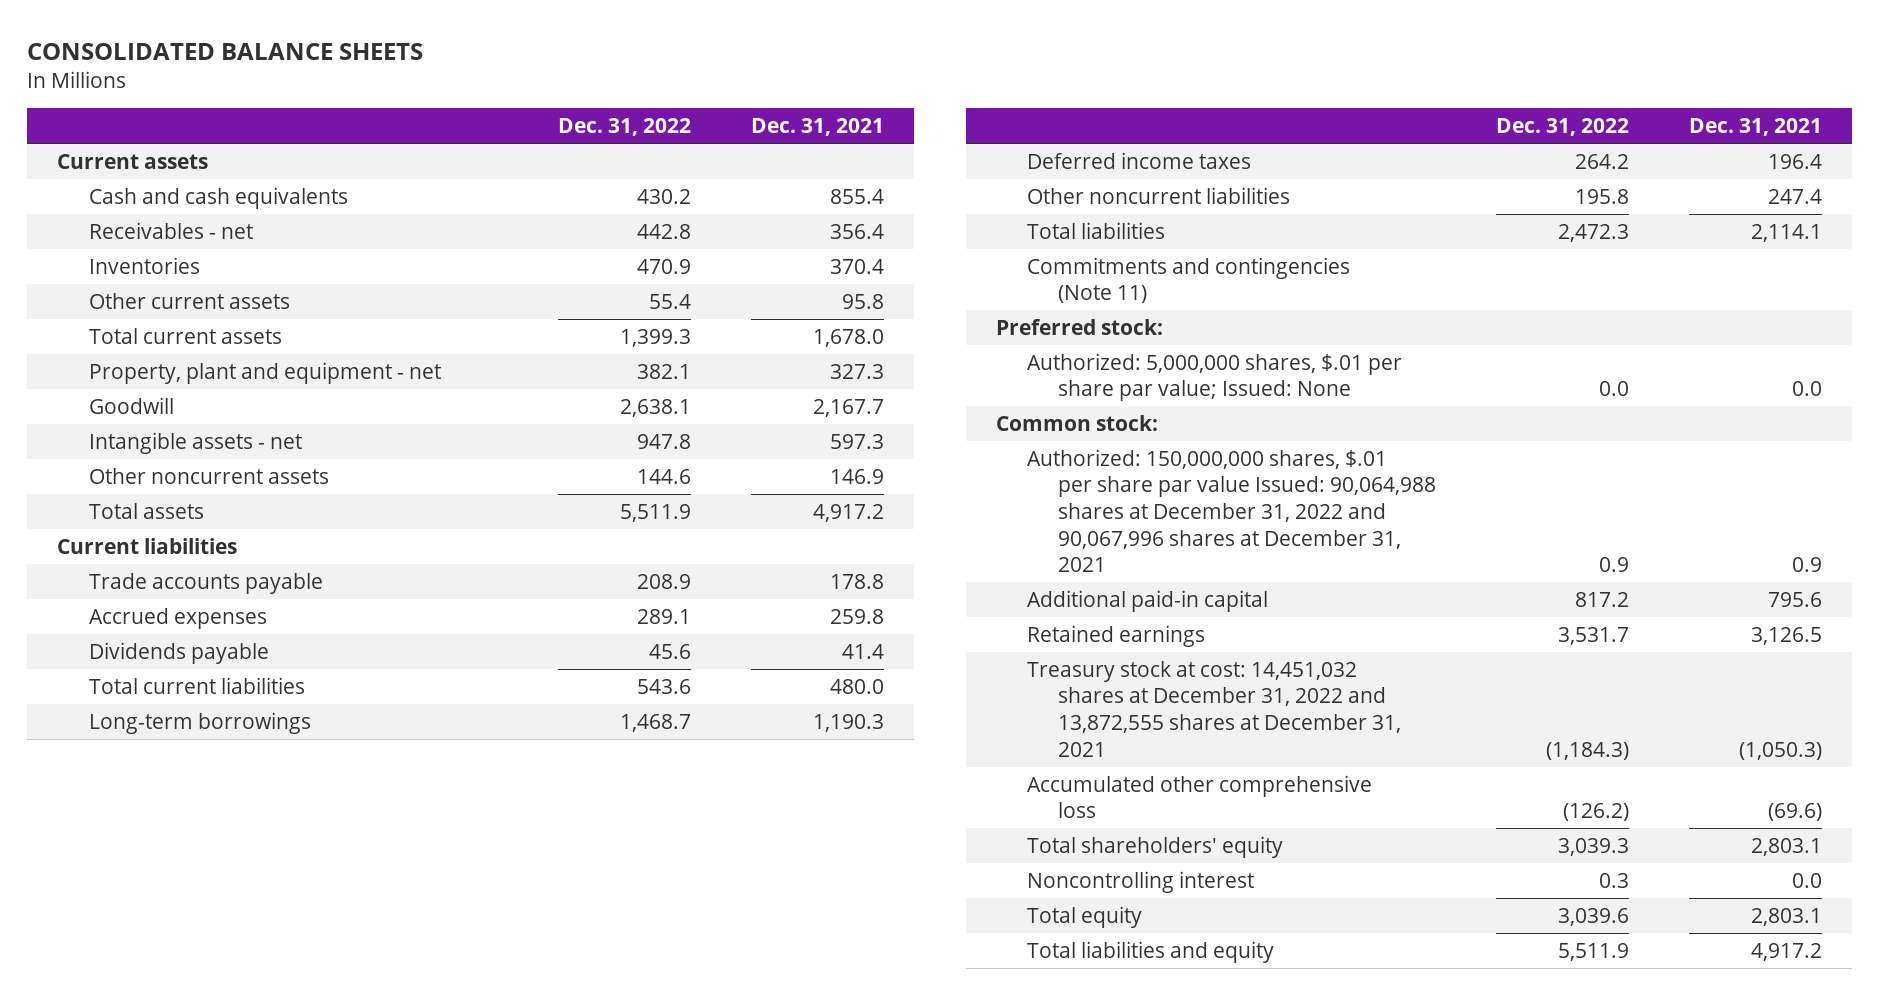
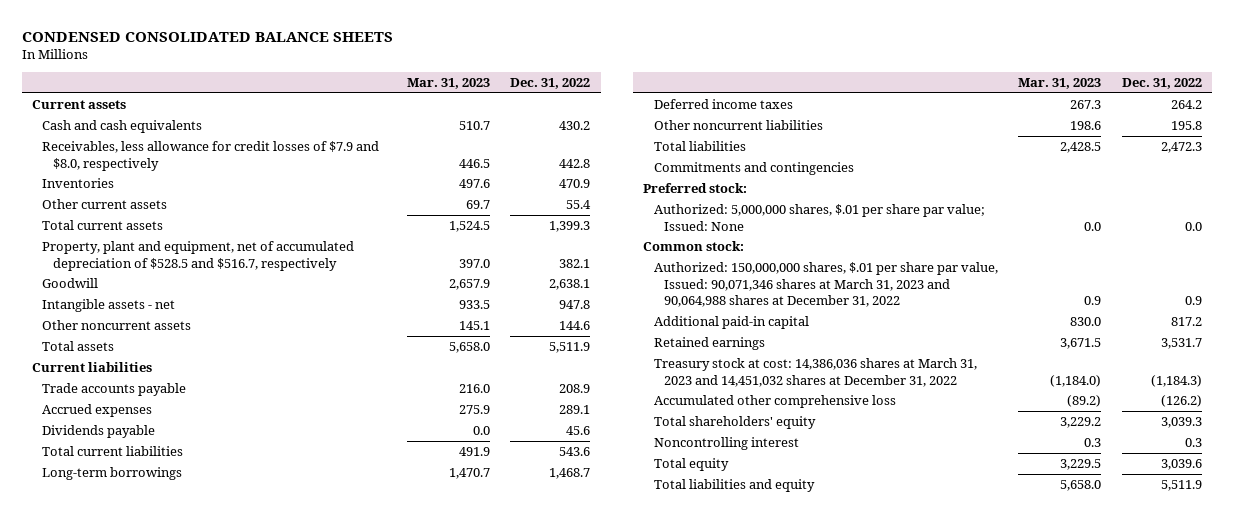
[27,42,424,60] CONSOLIDATED BALANCE SHEETS -> [21,31,393,42] CONDENSED CONSOLIDATED BALANCE SHEETS
[750,118,884,137] Dec. 31, 2021 -> none
none -> [406,78,490,90] Mar. 31, 2023
[88,221,253,239] Receivables - net -> [42,140,380,171] Receivables, less allowance for credit losses of $7.9 and $8.0, respectively
[88,361,441,384] Property, plant and equipment - net -> [42,240,355,271] Property, plant and equipment, net of accumulated depreciation of $528.5 and $516.7, respectively
[1026,256,1350,304] Commitments and contingencies (Note 11) -> [653,161,854,175] Commitments and contingencies
[1026,448,1436,573] Authorized: 150,000,000 shares, $.01 per share par value Issued: 90,064,988 shares at December 31, 2022 and 90,067,996 shares at December 31, 2021 -> [653,261,998,308] Authorized: 150,000,000 shares, $.01 per share par value, Issued: 90,071,346 shares at March 31, 2023 and 90,064,988 shares at December 31, 2022
[1026,660,1401,757] Treasury stock at cost: 14,451,032 shares at December 31, 2022 and 13,872,555 shares at December 31, 2021 -> [653,357,977,387] Treasury stock at cost: 14,386,036 shares at March 31, 2023 and 14,451,032 shares at December 31, 2022

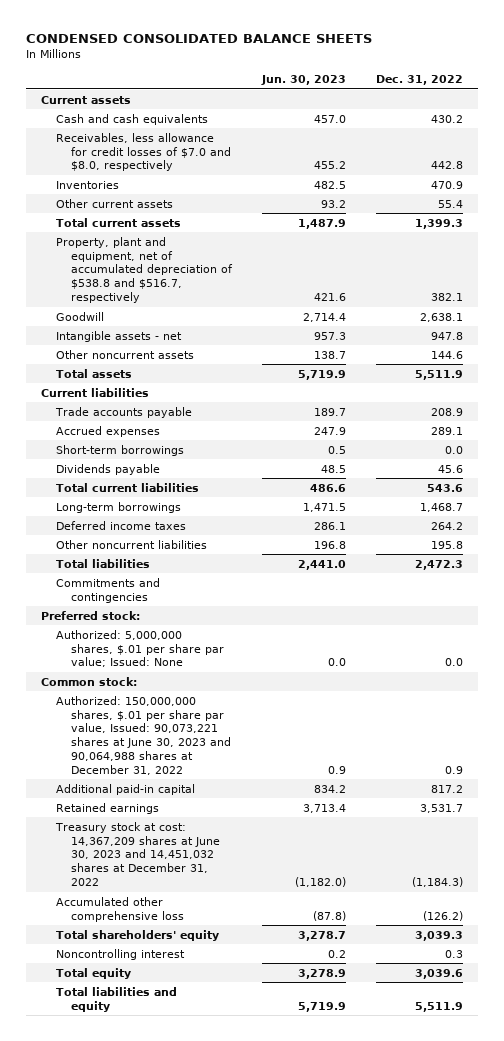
[406,78,490,90] Mar. 31, 2023 -> none
none -> [261,74,347,85] Jun. 30, 2023
[42,140,380,171] Receivables, less allowance for credit losses of $7.9 and $8.0, respectively -> [55,132,231,172] Receivables, less allowance for credit losses of $7.0 and $8.0, respectively
[42,240,355,271] Property, plant and equipment, net of accumulated depreciation of $528.5 and $516.7, respectively -> [55,236,233,304] Property, plant and equipment, net of accumulated depreciation of $538.8 and $516.7, respectively
none -> [55,444,184,456] Short-term borrowings
[653,261,998,308] Authorized: 150,000,000 shares, $.01 per share par value, Issued: 90,071,346 shares at March 31, 2023 and 90,064,988 shares at December 31, 2022 -> [55,695,231,775] Authorized: 150,000,000 shares, $.01 per share par value, Issued: 90,073,221 shares at June 30, 2023 and 90,064,988 shares at December 31, 2022
[653,357,977,387] Treasury stock at cost: 14,386,036 shares at March 31, 2023 and 14,451,032 shares at December 31, 2022 -> [54,821,220,887] Treasury stock at cost: 14,367,209 shares at June 30, 2023 and 14,451,032 shares at December 31, 2022

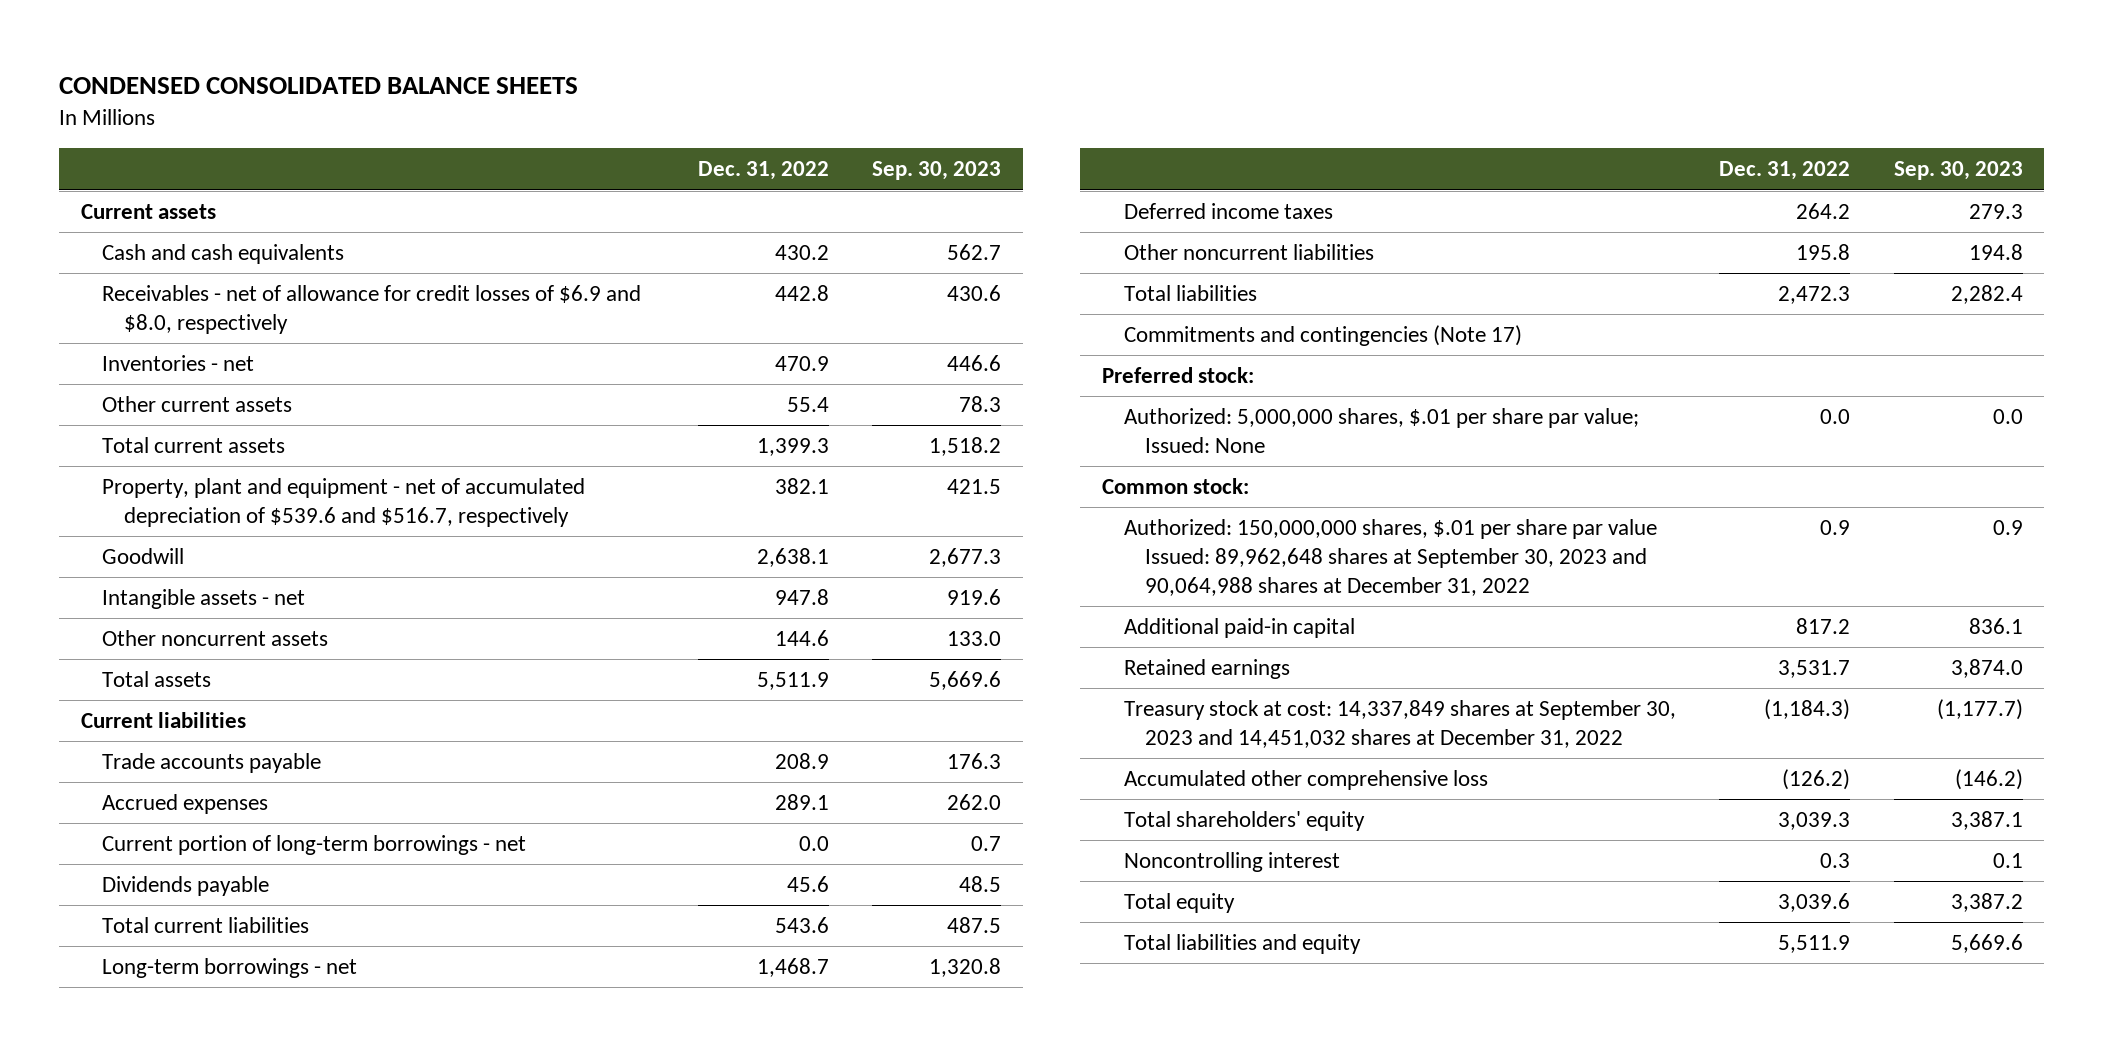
[261,74,347,85] Jun. 30, 2023 -> none
none -> [872,161,1002,181] Sep. 30, 2023
[55,132,231,172] Receivables, less allowance for credit losses of $7.0 and $8.0, respectively -> [102,285,642,335] Receivables - net of allowance for credit losses of $6.9 and $8.0, respectively
[55,180,119,189] Inventories -> [102,355,255,372] Inventories - net
[55,236,233,304] Property, plant and equipment, net of accumulated depreciation of $538.8 and $516.7, respectively -> [102,478,586,528] Property, plant and equipment - net of accumulated depreciation of $539.6 and $516.7, respectively
[55,444,184,456] Short-term borrowings -> none
none -> [102,835,527,856] Current portion of long-term borrowings - net
[55,501,181,513] Long-term borrowings -> [102,958,358,979] Long-term borrowings - net
[55,577,160,603] Commitments and contingencies -> [1123,325,1522,347] Commitments and contingencies (Note 17)
[55,695,231,775] Authorized: 150,000,000 shares, $.01 per share par value, Issued: 90,073,221 shares at June 30, 2023 and 90,064,988 shares at December 31, 2022 -> [1123,519,1657,596] Authorized: 150,000,000 shares, $.01 per share par value Issued: 89,962,648 shares at September 30, 2023 and 90,064,988 shares at December 31, 2022
[54,821,220,887] Treasury stock at cost: 14,367,209 shares at June 30, 2023 and 14,451,032 shares at December 31, 2022 -> [1123,700,1676,749] Treasury stock at cost: 14,337,849 shares at September 30, 2023 and 14,451,032 shares at December 31, 2022

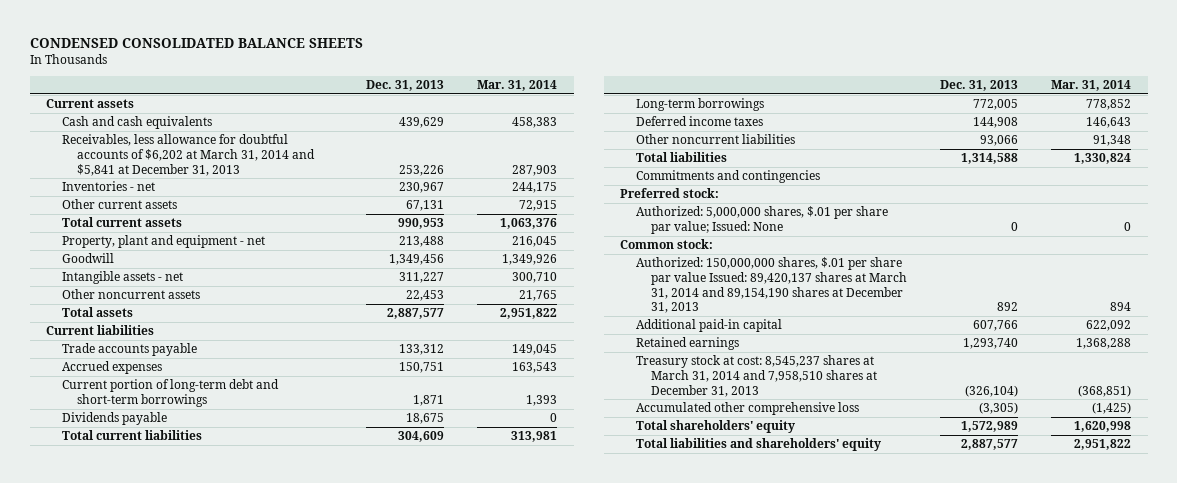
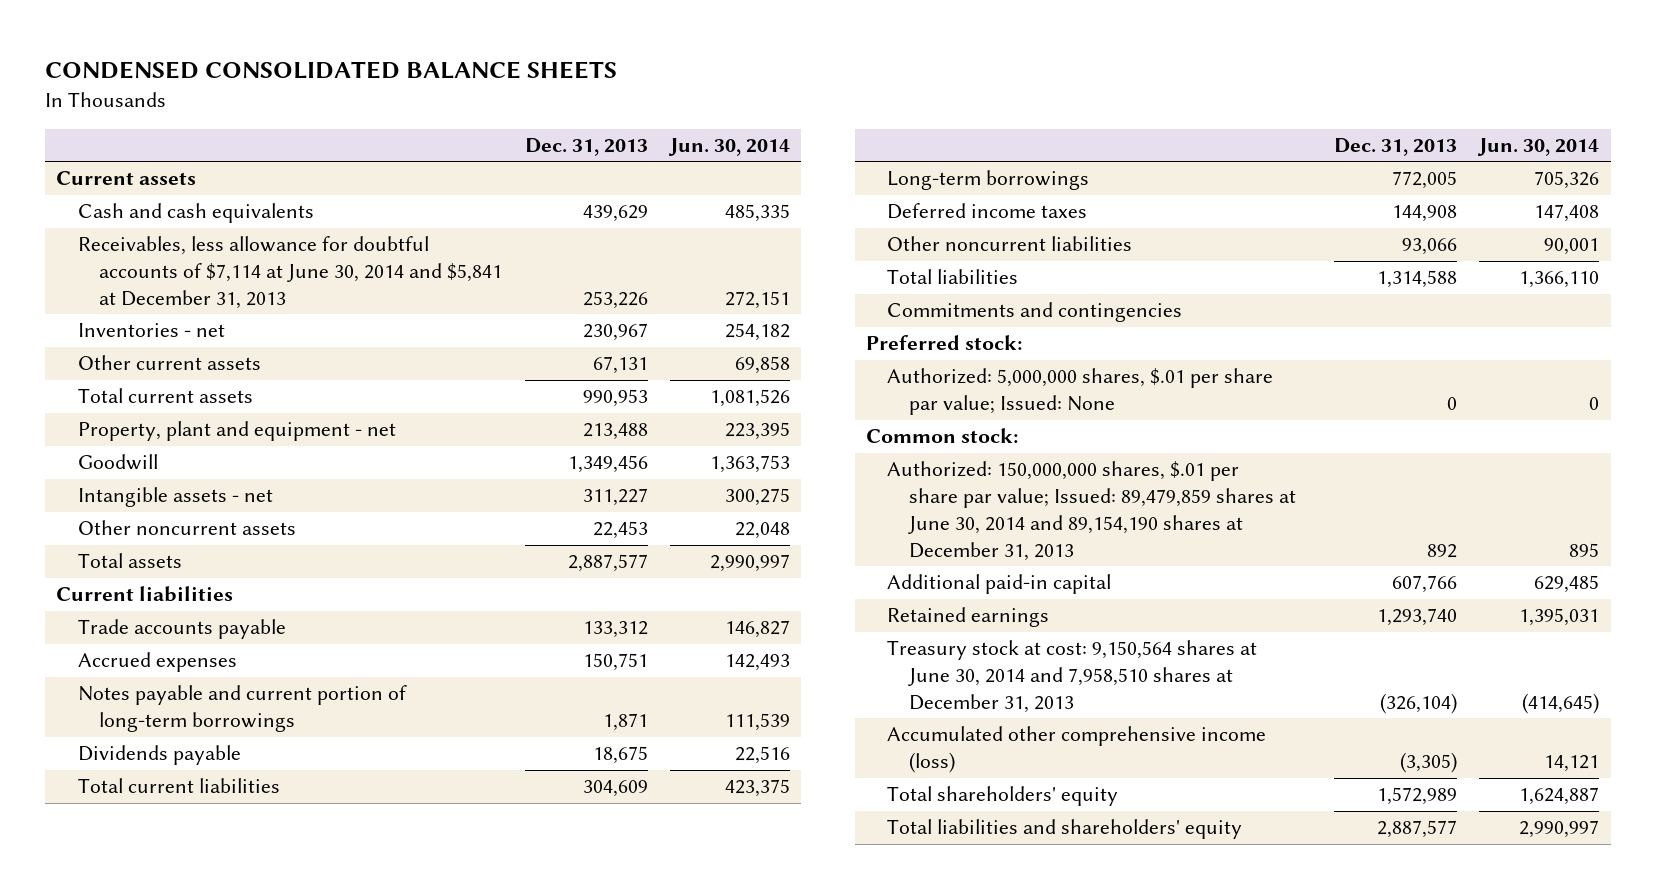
[477,80,558,92] Mar. 31, 2014 -> none
none -> [667,138,790,157] Jun. 30, 2014
[61,134,316,176] Receivables, less allowance for doubtful accounts of $6,202 at March 31, 2014 and $5,841 at December 31, 2013 -> [77,236,503,309] Receivables, less allowance for doubtful accounts of $7,114 at June 30, 2014 and $5,841 at December 31, 2013
[61,379,279,407] Current portion of long-term debt and short-term borrowings -> [77,685,407,733] Notes payable and current portion of long-term borrowings
[635,257,908,314] Authorized: 150,000,000 shares, $.01 per share par value Issued: 89,420,137 shares at March 31, 2014 and 89,154,190 shares at December 31, 2013 -> [887,461,1296,561] Authorized: 150,000,000 shares, $.01 per share par value; Issued: 89,479,859 shares at June 30, 2014 and 89,154,190 shares at December 31, 2013
[635,355,878,397] Treasury stock at cost: 8,545,237 shares at March 31, 2014 and 7,958,510 shares at December 31, 2013 -> [887,640,1258,713] Treasury stock at cost: 9,150,564 shares at June 30, 2014 and 7,958,510 shares at December 31, 2013
[635,402,859,416] Accumulated other comprehensive loss -> [887,726,1267,774] Accumulated other comprehensive income (loss)

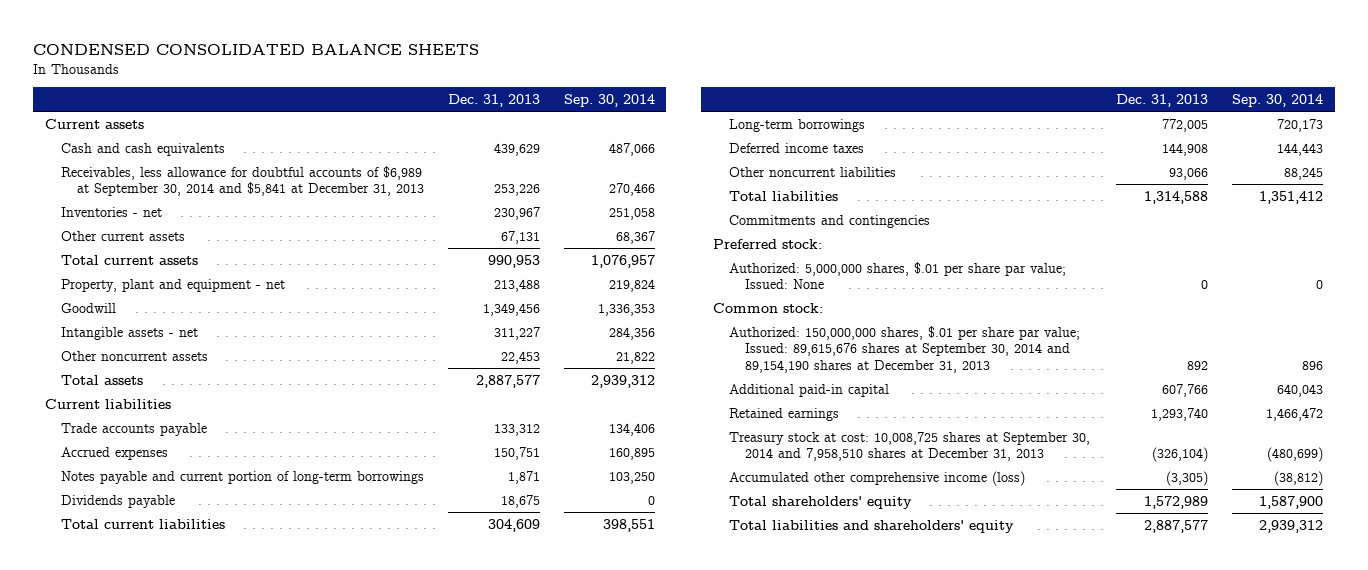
[667,138,790,157] Jun. 30, 2014 -> none
none -> [563,94,655,108] Sep. 30, 2014
[77,236,503,309] Receivables, less allowance for doubtful accounts of $7,114 at June 30, 2014 and $5,841 at December 31, 2013 -> [60,165,424,197] Receivables, less allowance for doubtful accounts of $6,989 at September 30, 2014 and $5,841 at December 31, 2013
[887,461,1296,561] Authorized: 150,000,000 shares, $.01 per share par value; Issued: 89,479,859 shares at June 30, 2014 and 89,154,190 shares at December 31, 2013 -> [729,325,1081,373] Authorized: 150,000,000 shares, $.01 per share par value; Issued: 89,615,676 shares at September 30, 2014 and 89,154,190 shares at December 31, 2013
[887,640,1258,713] Treasury stock at cost: 9,150,564 shares at June 30, 2014 and 7,958,510 shares at December 31, 2013 -> [729,431,1091,462] Treasury stock at cost: 10,008,725 shares at September 30, 2014 and 7,958,510 shares at December 31, 2013

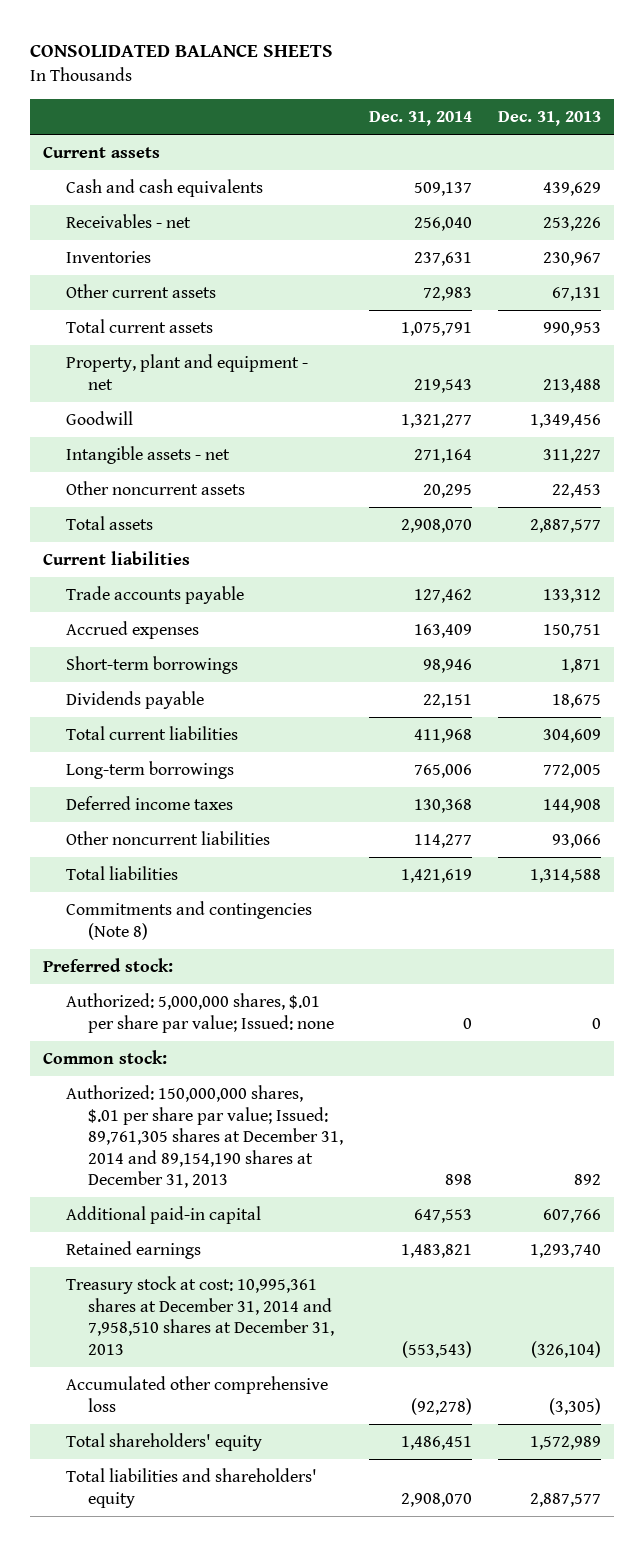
[33,43,480,55] CONDENSED CONSOLIDATED BALANCE SHEETS -> [30,44,334,58] CONSOLIDATED BALANCE SHEETS
[563,94,655,108] Sep. 30, 2014 -> none
none -> [369,111,473,127] Dec. 31, 2014
[60,165,424,197] Receivables, less allowance for doubtful accounts of $6,989 at September 30, 2014 and $5,841 at December 31, 2013 -> [65,214,191,229] Receivables - net
[60,206,162,217] Inventories - net -> [65,251,151,264] Inventories
[60,470,424,484] Notes payable and current portion of long-term borrowings -> [65,656,238,675] Short-term borrowings
[729,214,931,228] Commitments and contingencies -> [65,901,312,940] Commitments and contingencies (Note 8)
[729,261,1067,290] Authorized: 5,000,000 shares, $.01 per share par value; Issued: None -> [65,993,335,1033] Authorized: 5,000,000 shares, $.01 per share par value; Issued: none
[729,325,1081,373] Authorized: 150,000,000 shares, $.01 per share par value; Issued: 89,615,676 shares at September 30, 2014 and 89,154,190 shares at December 31, 2013 -> [65,1085,344,1189] Authorized: 150,000,000 shares, $.01 per share par value; Issued: 89,761,305 shares at December 31, 2014 and 89,154,190 shares at December 31, 2013
[729,431,1091,462] Treasury stock at cost: 10,008,725 shares at September 30, 2014 and 7,958,510 shares at December 31, 2013 -> [65,1276,335,1355] Treasury stock at cost: 10,995,361 shares at December 31, 2014 and 7,958,510 shares at December 31, 2013
[729,470,1026,486] Accumulated other comprehensive income (loss) -> [65,1376,328,1412] Accumulated other comprehensive loss

